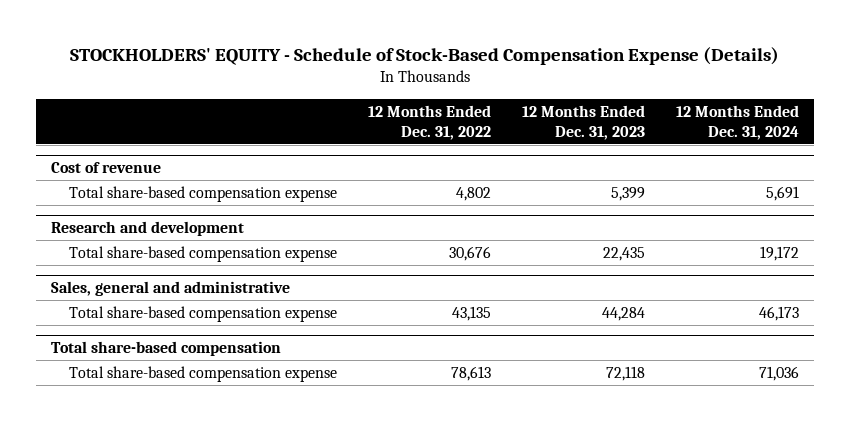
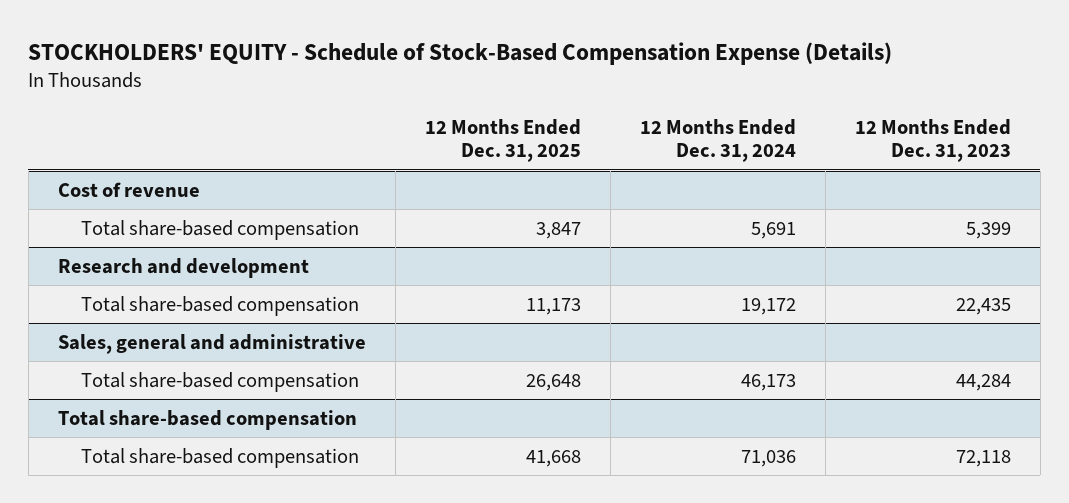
[367,104,491,140] 12 Months Ended Dec. 31, 2022 -> none
none -> [424,118,581,163] 12 Months Ended Dec. 31, 2025
[68,186,337,203] Total share-based compensation expense -> [80,219,359,240] Total share-based compensation
[68,246,337,263] Total share-based compensation expense -> [80,295,359,316] Total share-based compensation
[68,306,337,323] Total share-based compensation expense -> [80,371,359,392] Total share-based compensation
[68,366,337,383] Total share-based compensation expense -> [80,447,359,468] Total share-based compensation

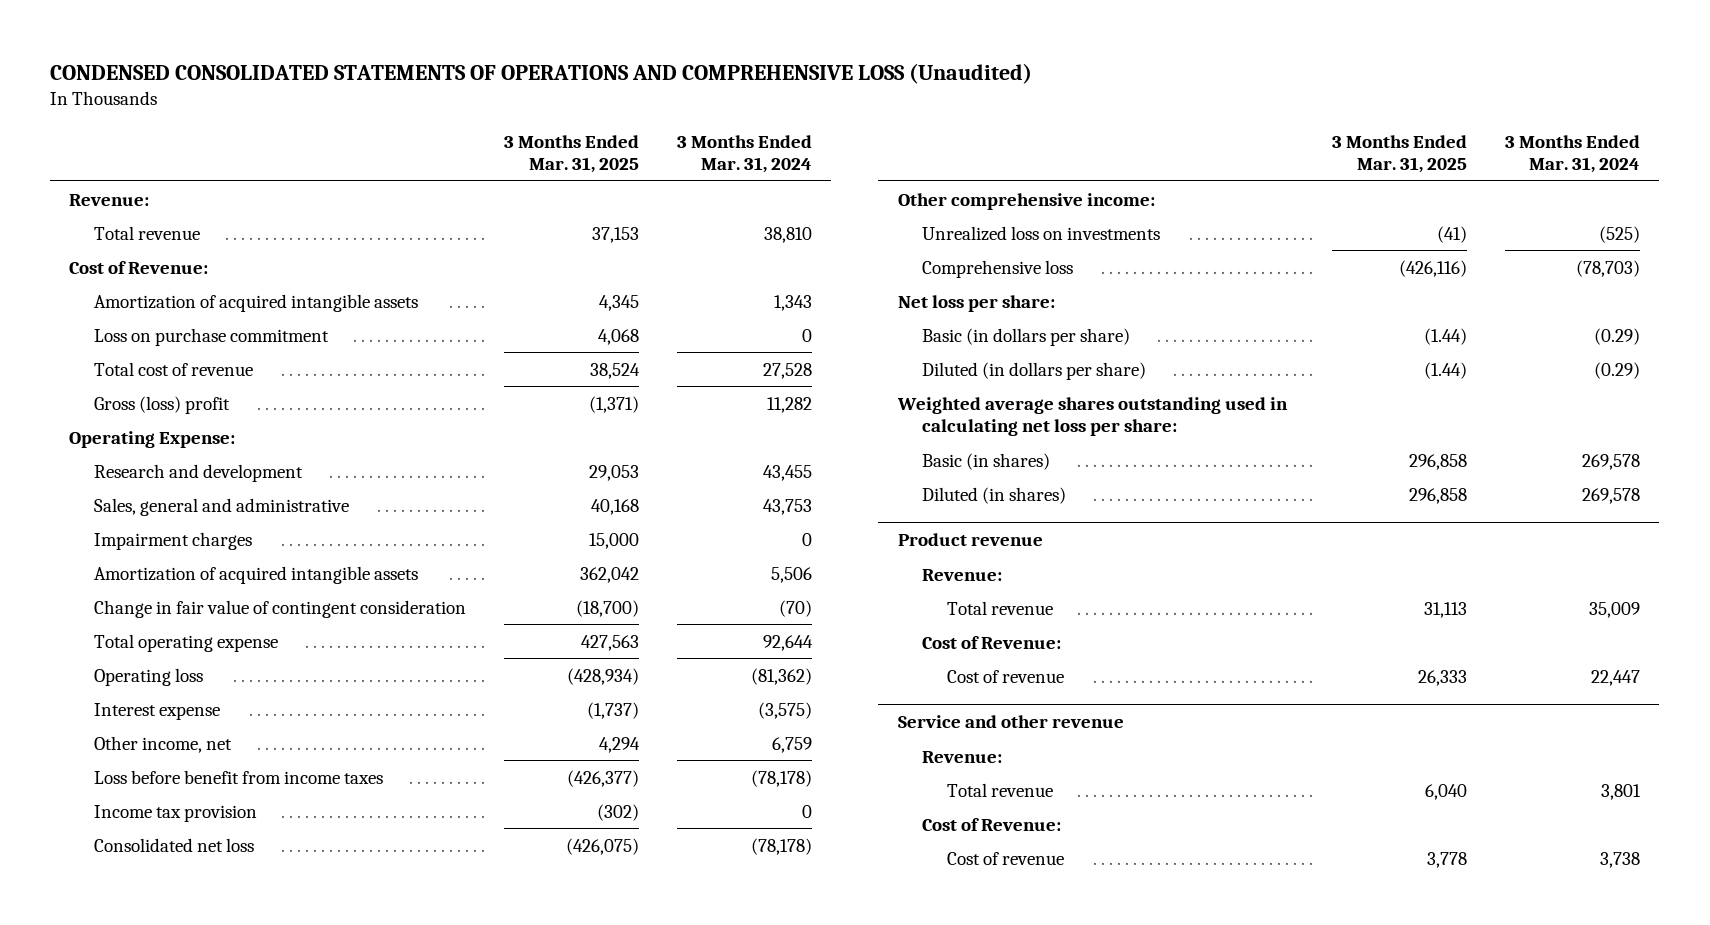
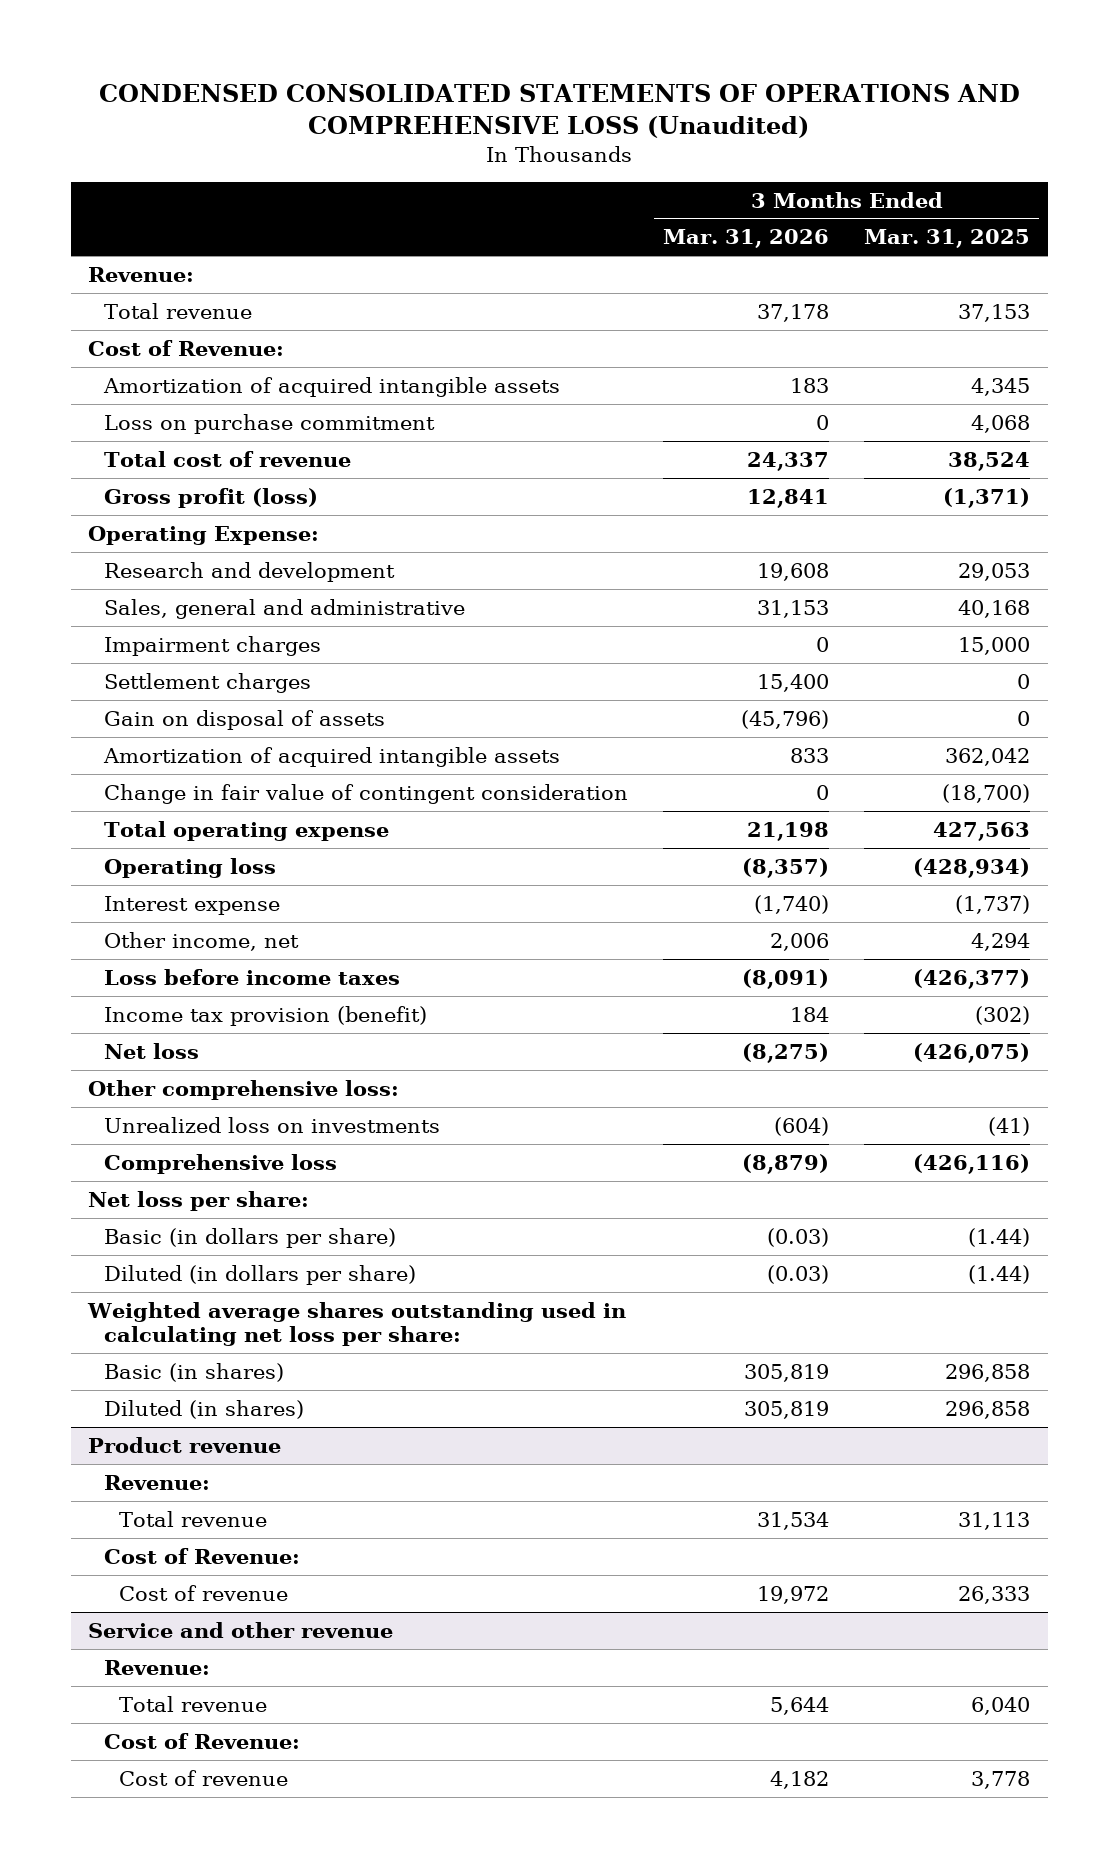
[677,134,813,174] 3 Months Ended Mar. 31, 2024 -> none
none -> [662,229,829,249] Mar. 31, 2026
[93,395,230,414] Gross (loss) profit -> [103,487,318,508] Gross profit (loss)
none -> [103,672,311,693] Settlement charges
none -> [103,709,385,730] Gain on disposal of assets
[93,769,383,784] Loss before benefit from income taxes -> [103,968,400,985] Loss before income taxes
[93,804,257,822] Income tax provision -> [103,1005,427,1026] Income tax provision (benefit)
[93,837,254,852] Consolidated net loss -> [103,1042,199,1059] Net loss
[897,192,1155,210] Other comprehensive income: -> [88,1079,400,1100] Other comprehensive loss:

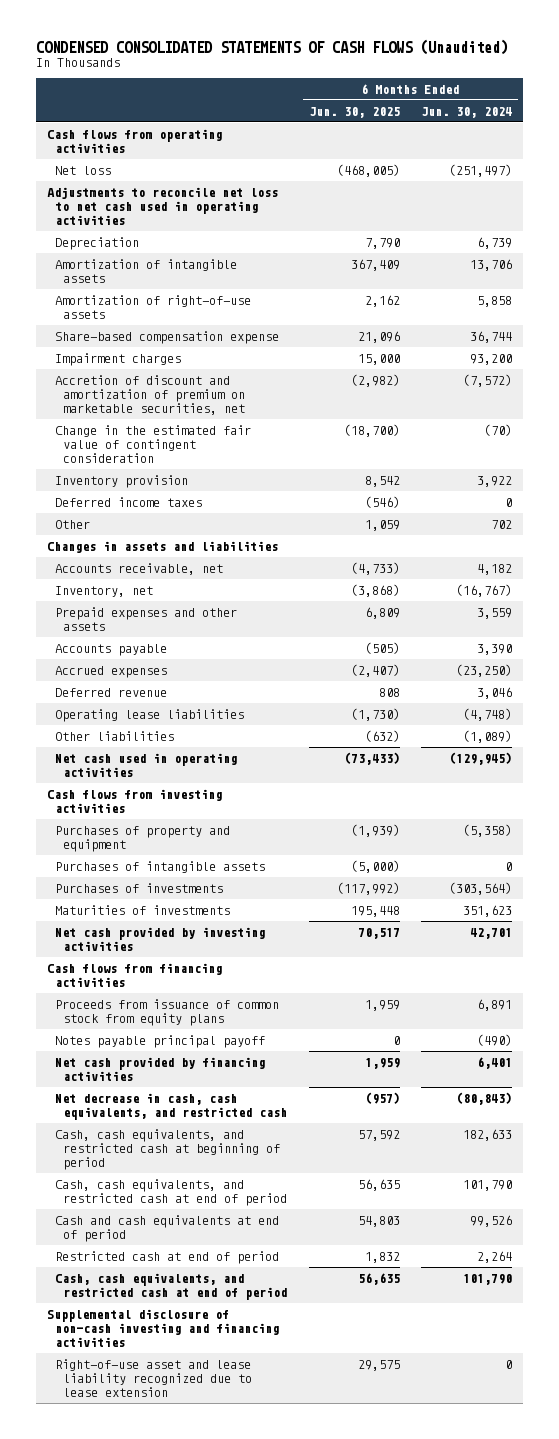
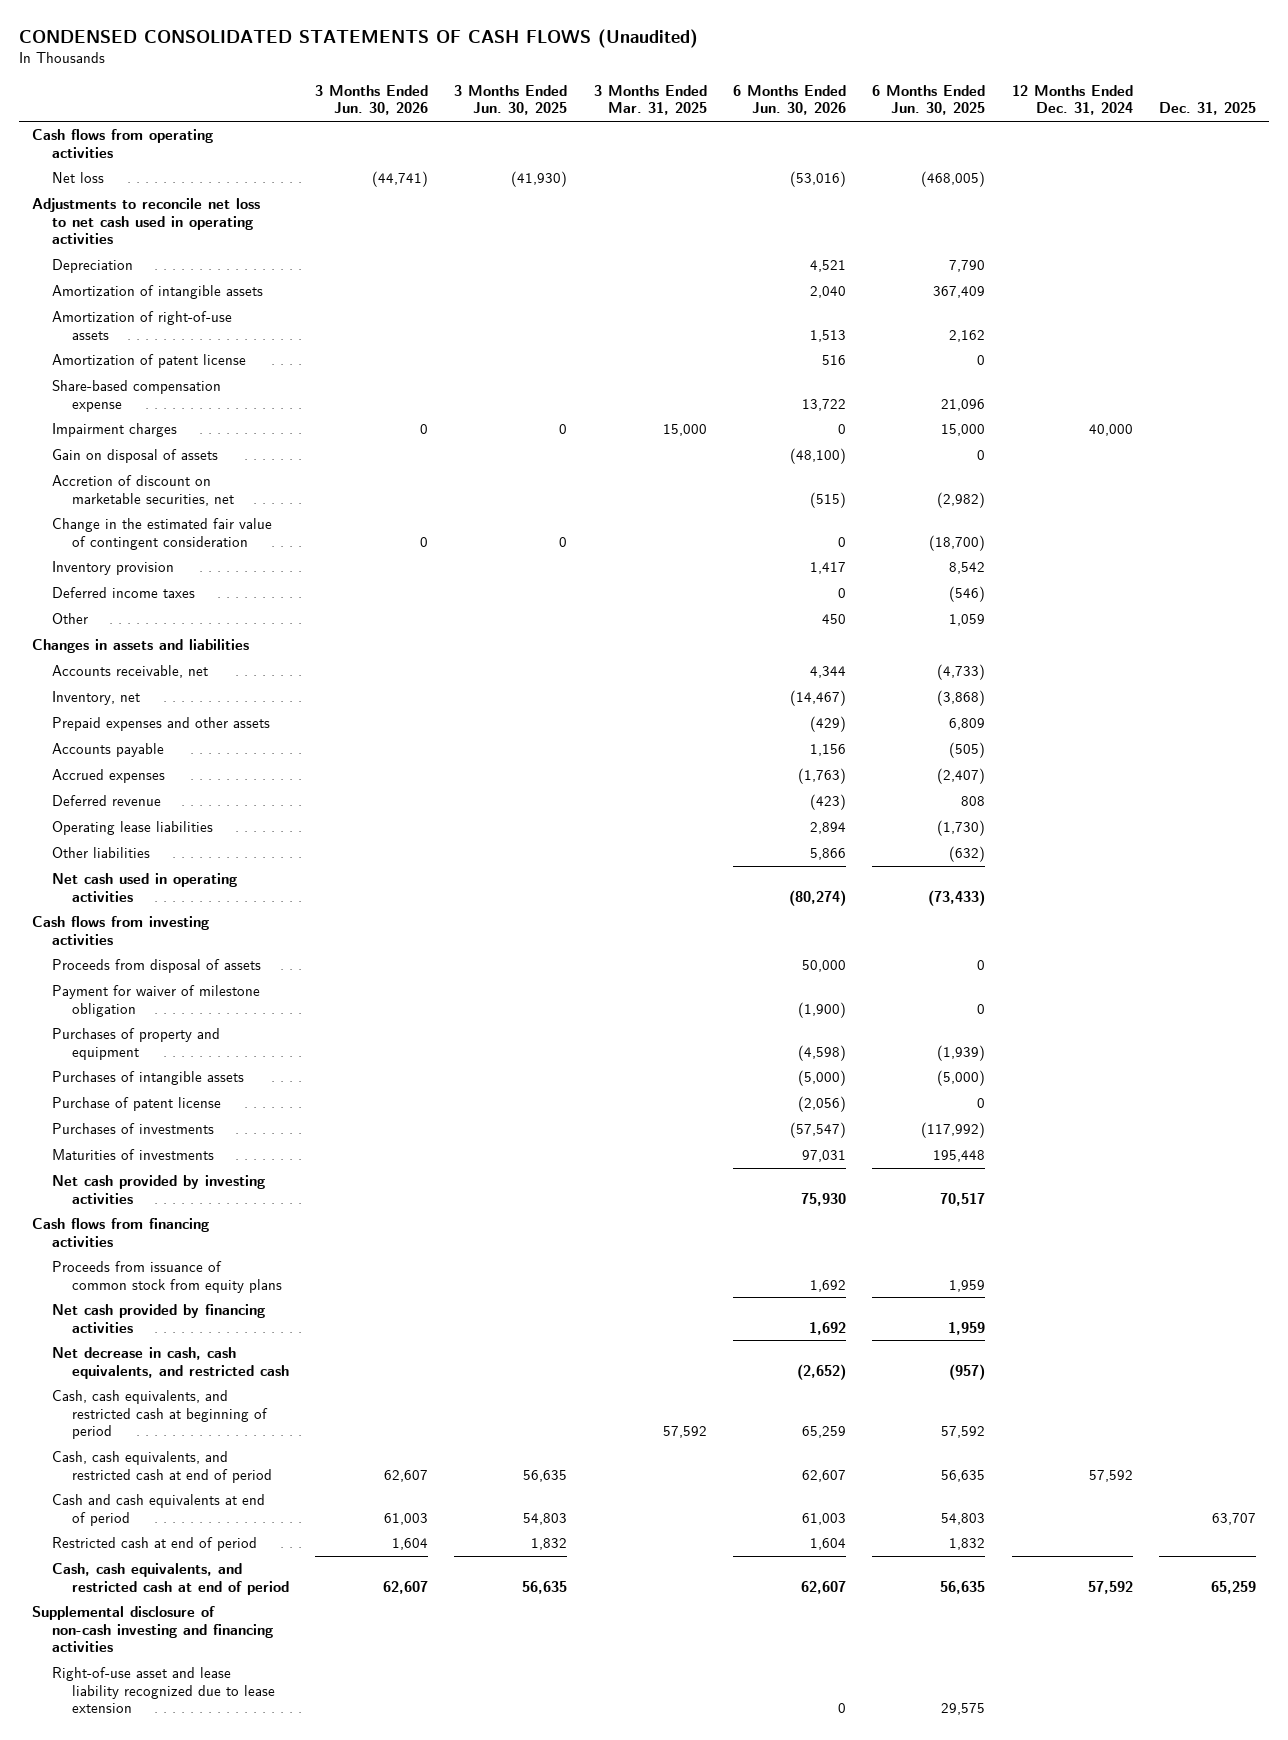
[421,106,513,118] Jun. 30, 2024 -> none
none -> [315,85,429,116] 3 Months Ended Jun. 30, 2026
none -> [454,85,568,116] 3 Months Ended Jun. 30, 2025
none -> [593,85,707,116] 3 Months Ended Mar. 31, 2025
none -> [733,85,847,116] 6 Months Ended Jun. 30, 2026
none -> [1011,85,1133,116] 12 Months Ended Dec. 31, 2024
none -> [1158,102,1256,116] Dec. 31, 2025
none -> [52,354,247,369] Amortization of patent license
none -> [52,449,219,464] Gain on disposal of assets
[54,374,246,415] Accretion of discount and amortization of premium on marketable securities, net -> [52,475,234,506] Accretion of discount on marketable securities, net
none -> [52,959,262,974] Proceeds from disposal of assets
none -> [52,985,261,1017] Payment for waiver of milestone obligation
none -> [52,1097,222,1112] Purchase of patent license
[54,1034,265,1048] Notes payable principal payoff -> none

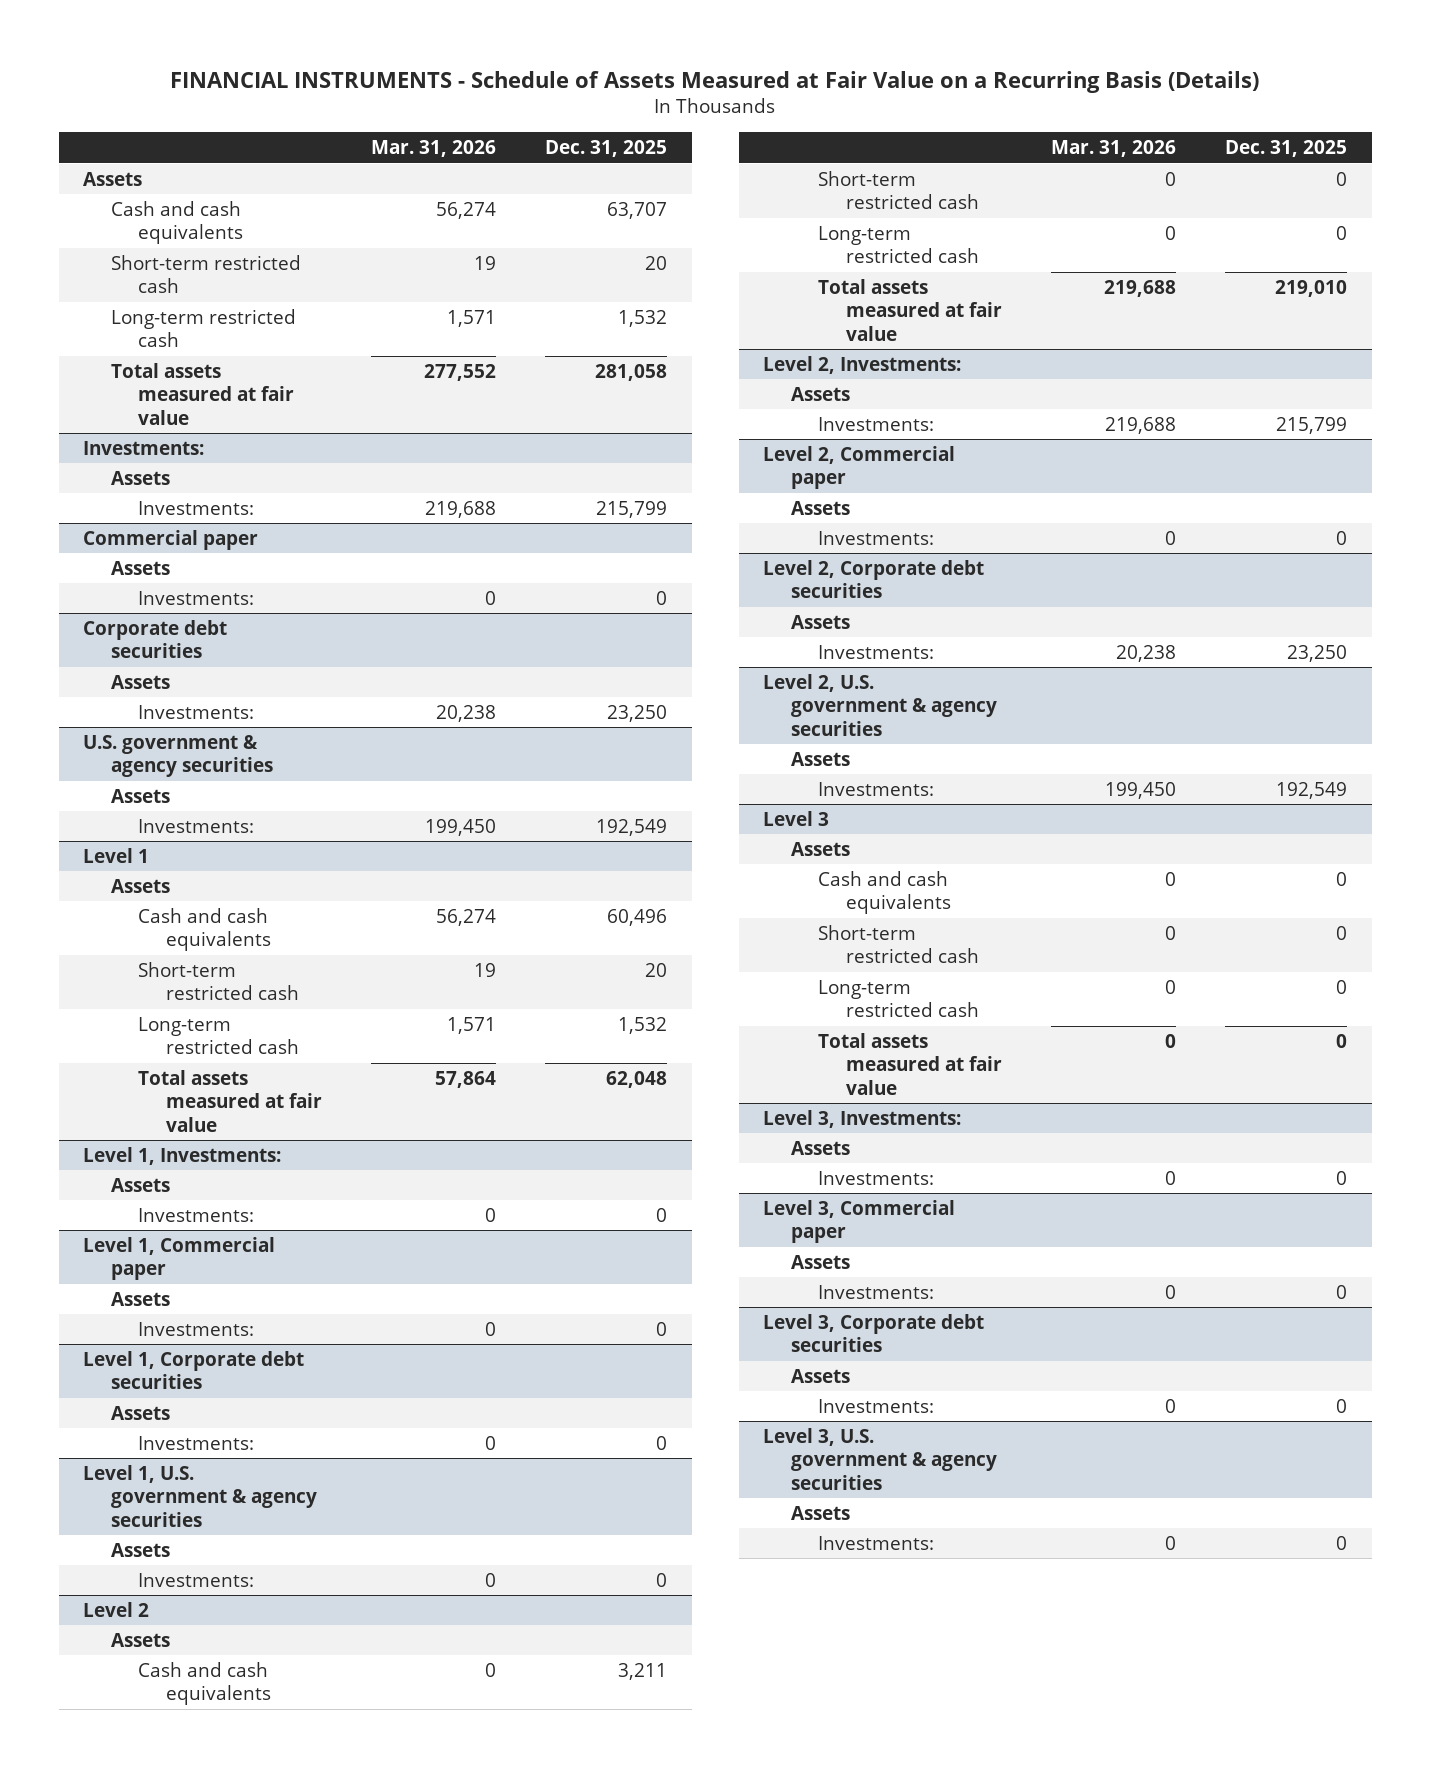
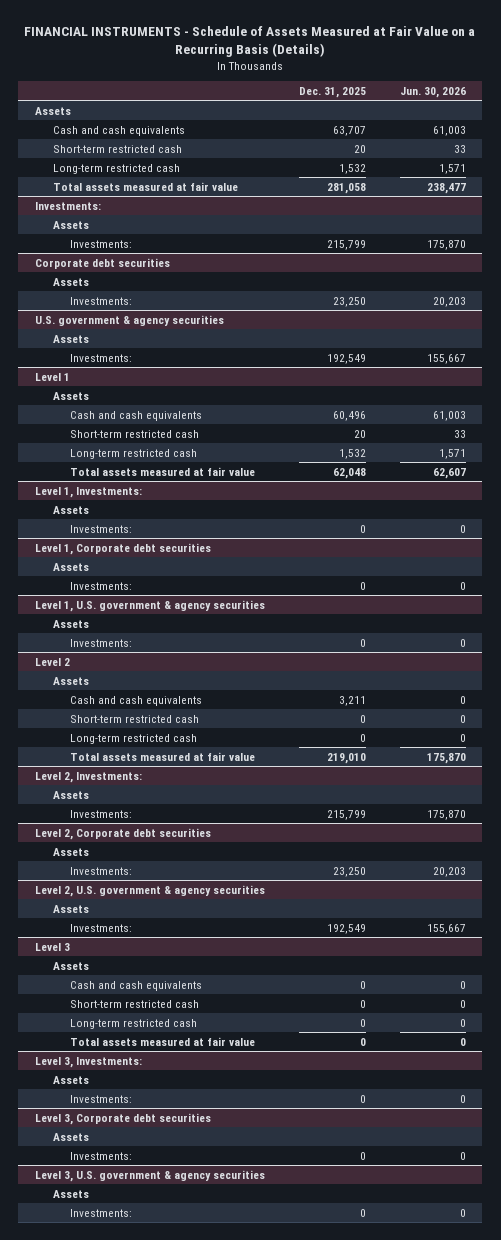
[370,140,496,158] Mar. 31, 2026 -> none
none -> [399,86,466,98] Jun. 30, 2026
[83,529,259,550] Commercial paper -> none
[110,560,170,575] Assets -> none
[138,590,255,605] Investments: -> none
[83,1236,276,1281] Level 1, Commercial paper -> none
[110,1291,170,1306] Assets -> none
[138,1321,255,1336] Investments: -> none
[763,445,956,490] Level 2, Commercial paper -> none
[790,500,850,515] Assets -> none
[818,530,935,545] Investments: -> none
[763,1199,956,1244] Level 3, Commercial paper -> none
[790,1254,850,1269] Assets -> none
[818,1284,935,1299] Investments: -> none

